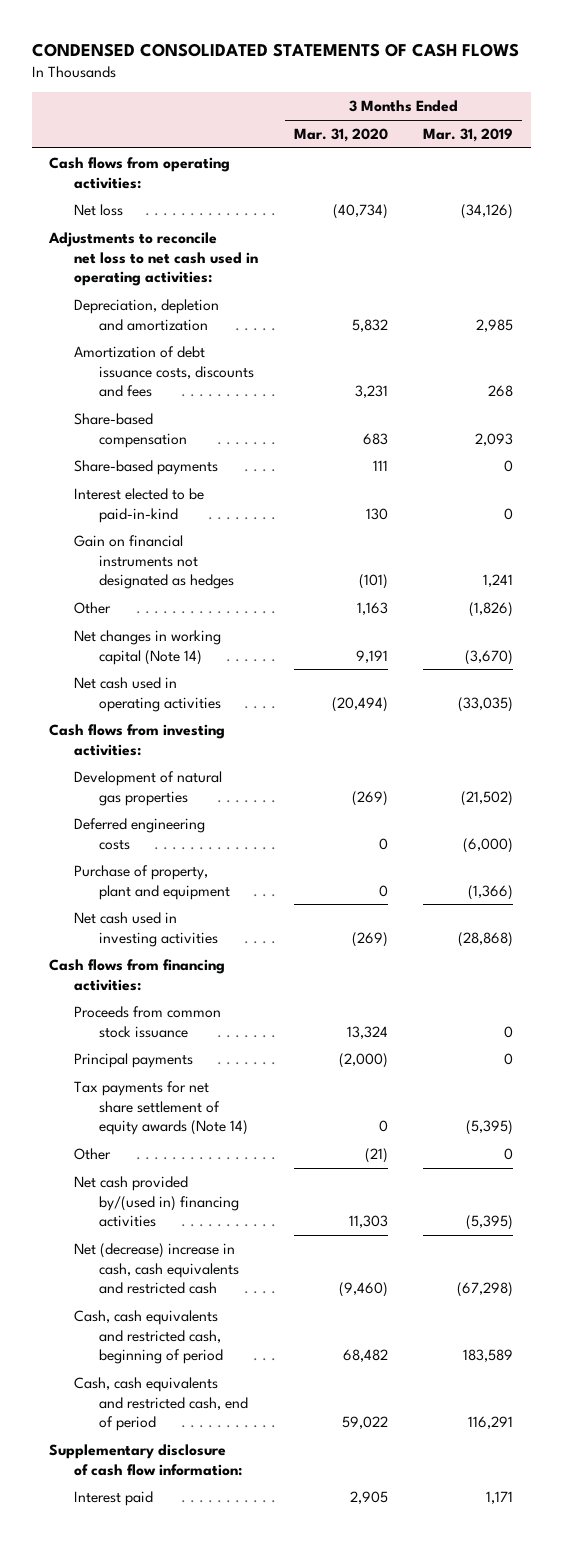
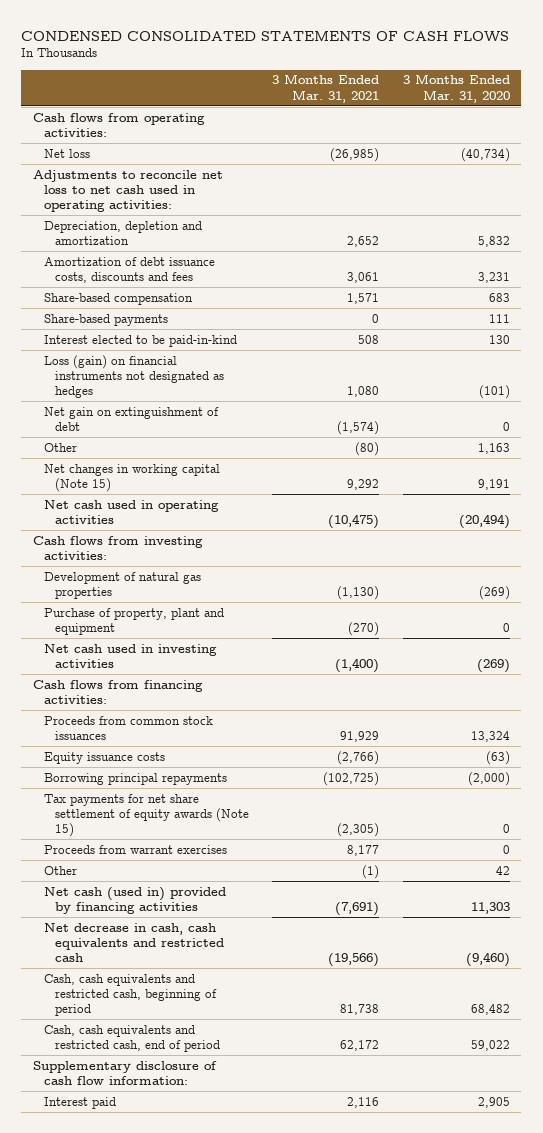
[423,128,514,143] Mar. 31, 2019 -> none
none -> [272,74,380,103] 3 Months Ended Mar. 31, 2021
[74,535,235,590] Gain on financial instruments not designated as hedges -> [44,354,224,399] Loss (gain) on financial instruments not designated as hedges
none -> [44,406,220,432] Net gain on extinguishment of debt
[74,630,222,665] Net changes in working capital (Note 14) -> [44,463,221,493] Net changes in working capital (Note 15)
[74,818,206,850] Deferred engineering costs -> none
[74,1053,194,1069] Principal payments -> none
[74,1006,222,1038] Proceeds from common stock issuance -> [44,715,214,741] Proceeds from common stock issuances
none -> [44,751,166,764] Equity issuance costs
none -> [44,772,228,785] Borrowing principal repayments
[74,1081,249,1136] Tax payments for net share settlement of equity awards (Note 14) -> [44,793,249,838] Tax payments for net share settlement of equity awards (Note 15)
none -> [44,844,228,854] Proceeds from warrant exercises
[364,1148,388,1164] (21) -> [495,865,510,875] 42
[74,1176,240,1228] Net cash provided by/(used in) financing activities -> [44,886,227,915] Net cash (used in) provided by financing activities
[74,1243,240,1295] Net (decrease) increase in cash, cash equivalents and restricted cash -> [44,922,224,963] Net decrease in cash, cash equivalents and restricted cash

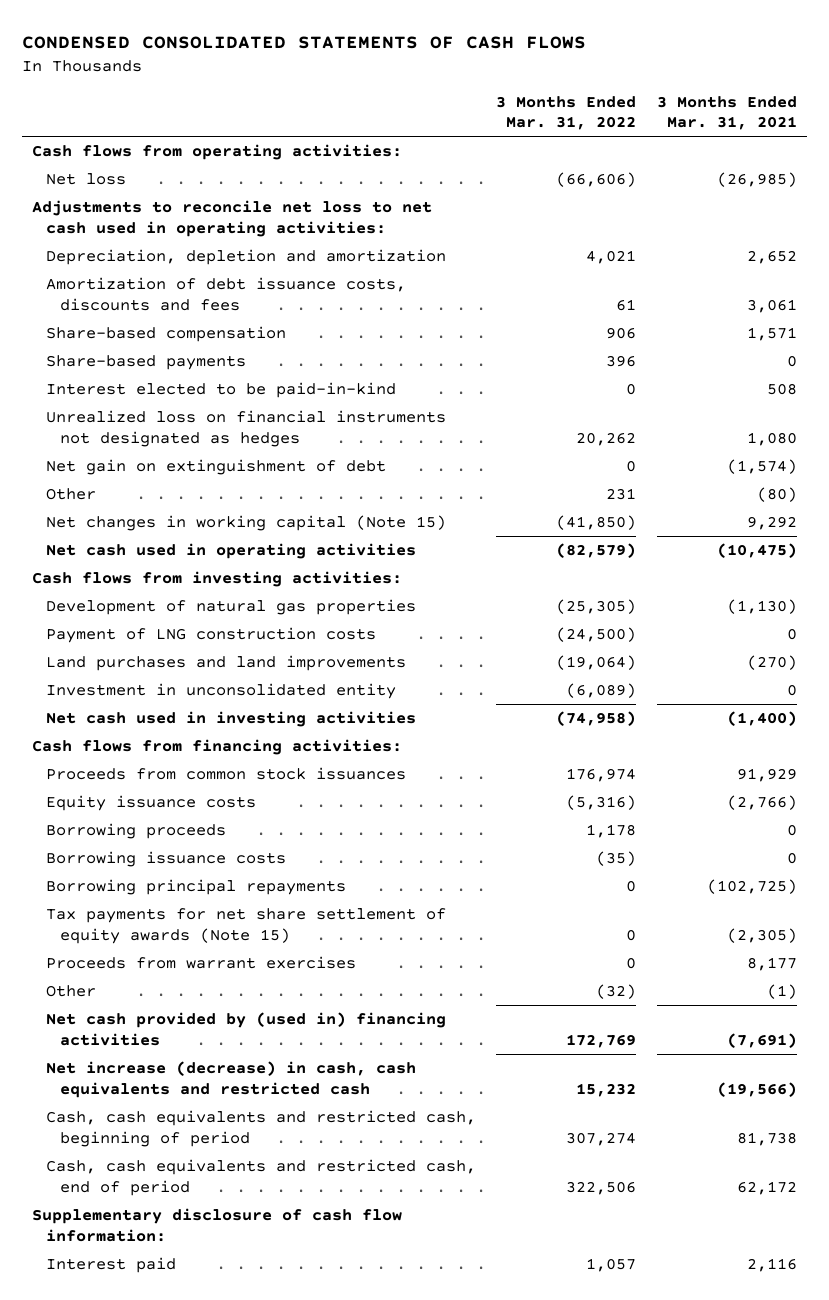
[402,74,510,103] 3 Months Ended Mar. 31, 2020 -> none
none -> [496,95,637,131] 3 Months Ended Mar. 31, 2022
[44,354,224,399] Loss (gain) on financial instruments not designated as hedges -> [45,410,446,447] Unrealized loss on financial instruments not designated as hedges
[44,607,225,636] Purchase of property, plant and equipment -> none
none -> [45,627,376,644] Payment of LNG construction costs
none -> [45,655,406,672] Land purchases and land improvements
none -> [45,683,396,700] Investment in unconsolidated entity
none -> [45,823,226,840] Borrowing proceeds
none -> [45,851,286,868] Borrowing issuance costs
[44,886,227,915] Net cash (used in) provided by financing activities -> [45,1012,446,1046] Net cash provided by (used in) financing activities
[44,922,224,963] Net decrease in cash, cash equivalents and restricted cash -> [45,1061,416,1098] Net increase (decrease) in cash, cash equivalents and restricted cash

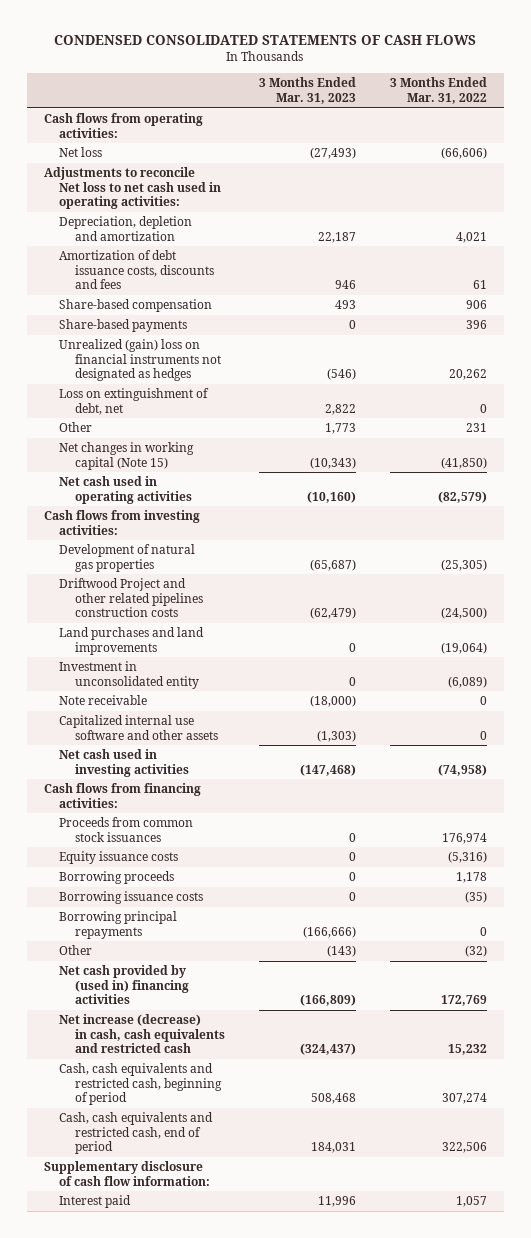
[656,95,797,131] 3 Months Ended Mar. 31, 2021 -> none
none -> [258,77,356,105] 3 Months Ended Mar. 31, 2023
[32,200,433,237] Adjustments to reconcile net loss to net cash used in operating activities: -> [44,167,222,210] Adjustments to reconcile Net loss to net cash used in operating activities:
[45,382,396,399] Interest elected to be paid-in-kind -> none
[45,410,446,447] Unrealized loss on financial instruments not designated as hedges -> [59,339,221,382] Unrealized (gain) loss on financial instruments not designated as hedges
[45,459,386,476] Net gain on extinguishment of debt -> [59,388,210,415] Loss on extinguishment of debt, net
[45,627,376,644] Payment of LNG construction costs -> [59,578,203,618] Driftwood Project and other related pipelines construction costs
none -> [59,695,148,706] Note receivable
none -> [59,715,218,740] Capitalized internal use software and other assets
[45,908,446,944] Tax payments for net share settlement of equity awards (Note 15) -> none
[45,956,356,970] Proceeds from warrant exercises -> none

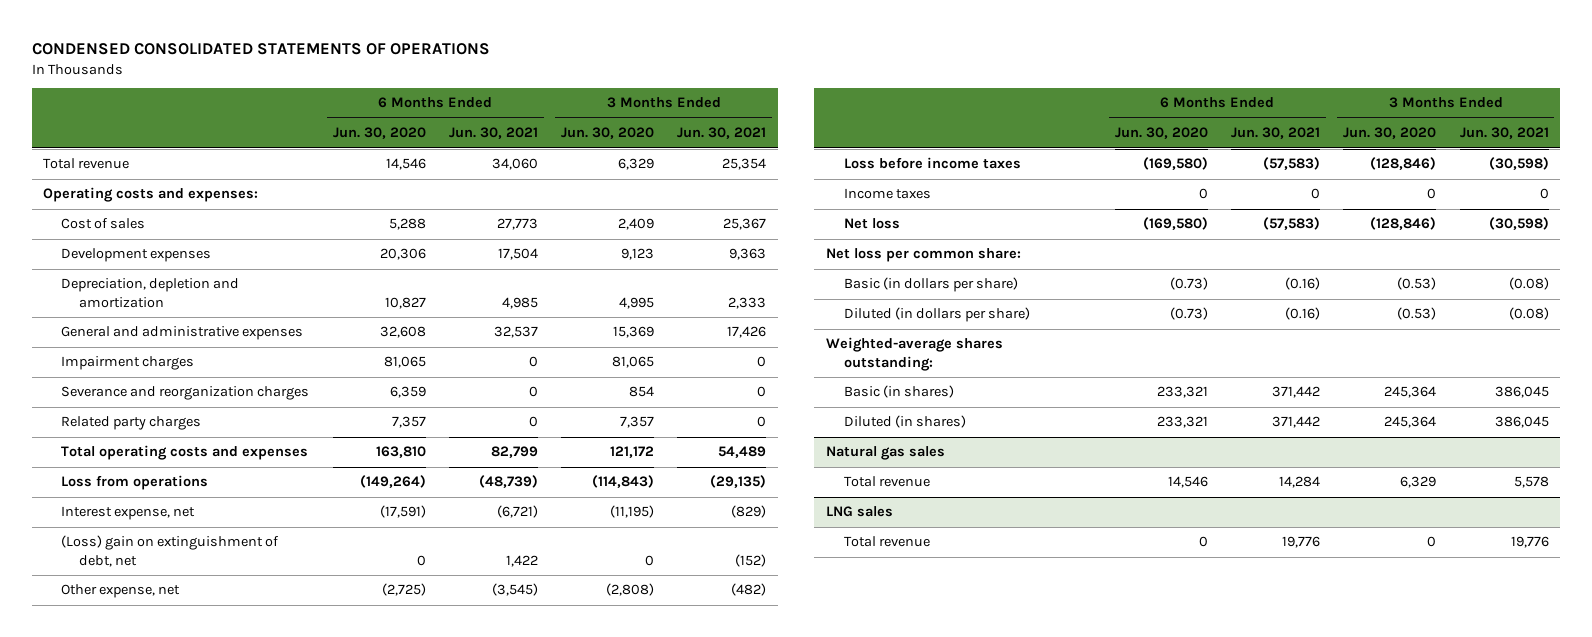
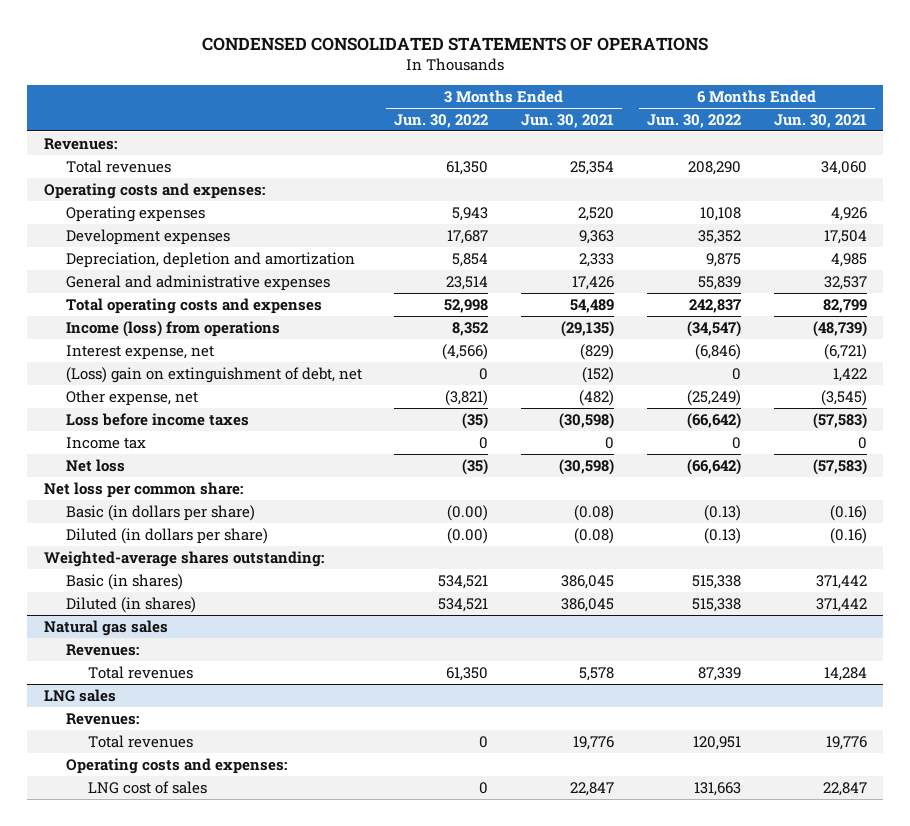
[332,127,426,140] Jun. 30, 2020 -> none
[561,127,655,140] Jun. 30, 2020 -> none
none -> [394,113,489,128] Jun. 30, 2022
none -> [646,113,741,128] Jun. 30, 2022
none -> [43,137,117,150] Revenues:
[43,158,130,170] Total revenue -> [65,159,171,173] Total revenues
[61,218,146,230] Cost of sales -> none
none -> [65,205,205,222] Operating expenses
[61,356,195,371] Impairment charges -> none
[61,386,310,401] Severance and reorganization charges -> none
[61,416,202,431] Related party charges -> none
[61,475,209,491] Loss from operations -> [65,320,280,337] Income (loss) from operations
[843,188,931,200] Income taxes -> [65,436,146,449] Income tax
none -> [65,643,139,656] Revenues:
[843,476,930,488] Total revenue -> [87,665,193,679] Total revenues
none -> [65,712,139,725] Revenues:
[843,536,930,548] Total revenue -> [87,734,193,748] Total revenues
none -> [65,757,287,774] Operating costs and expenses:
none -> [87,780,207,794] LNG cost of sales

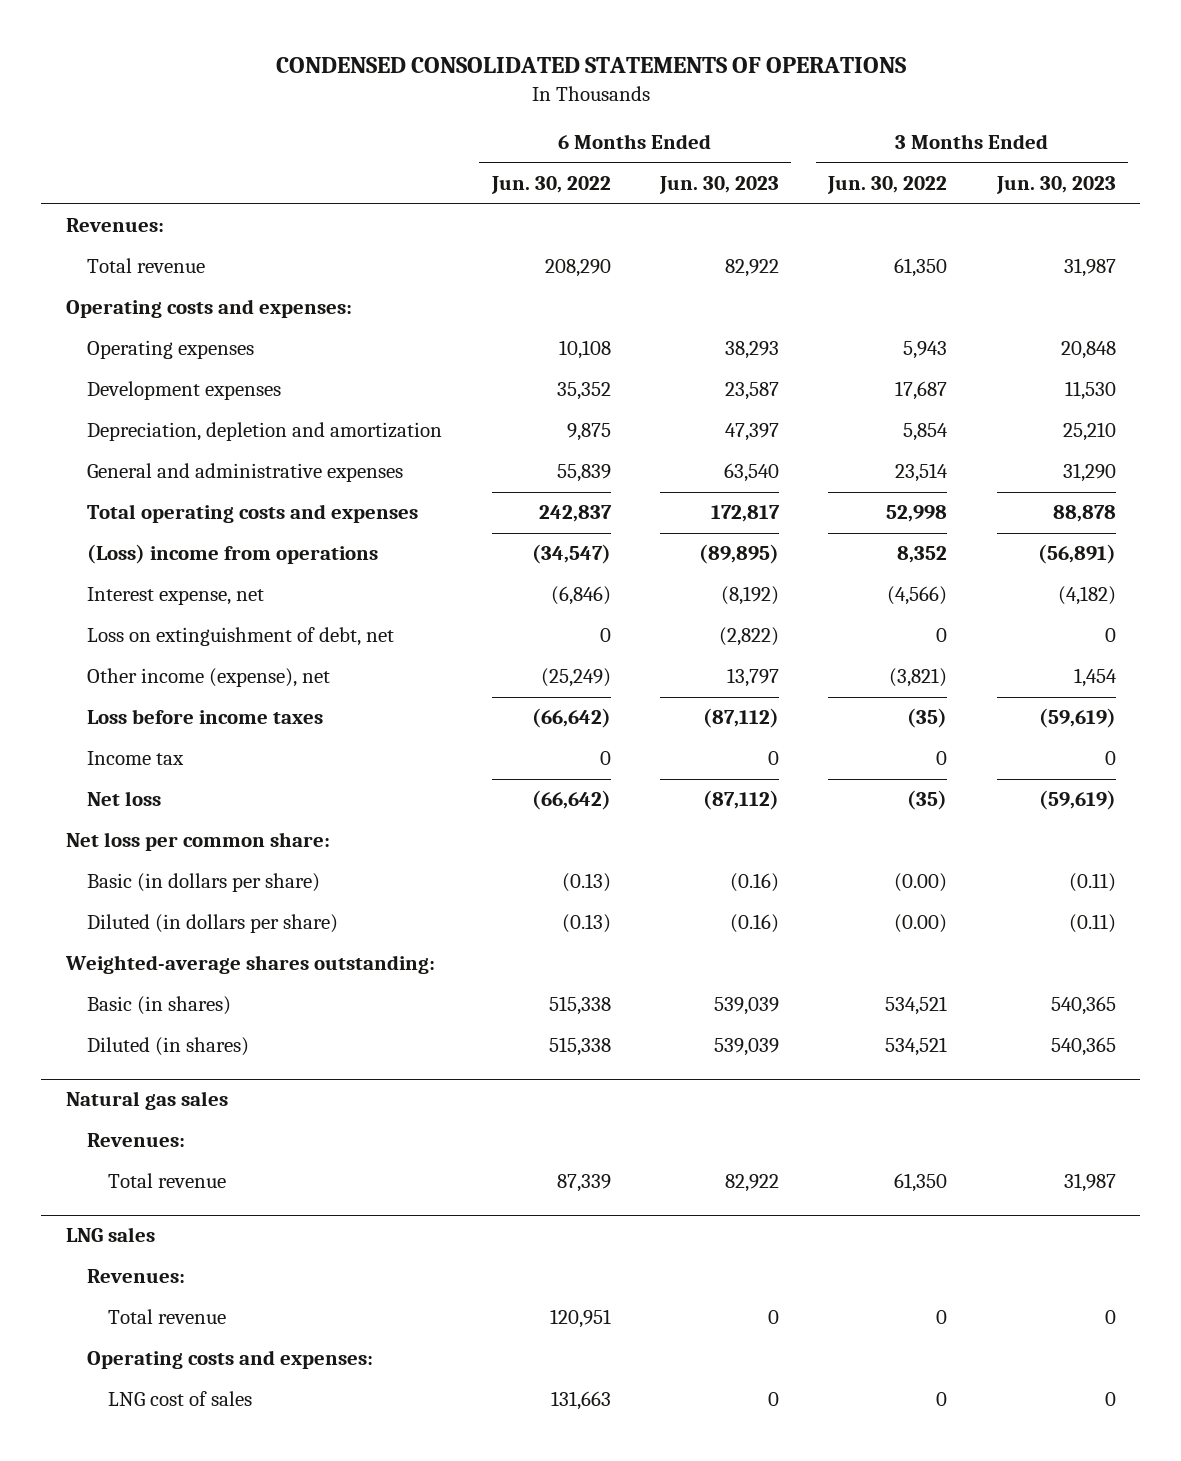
[521,113,615,128] Jun. 30, 2021 -> none
[773,113,867,128] Jun. 30, 2021 -> none
none -> [658,176,779,195] Jun. 30, 2023
none -> [995,176,1116,195] Jun. 30, 2023
[65,159,171,173] Total revenues -> [87,258,206,274] Total revenue
[65,320,280,337] Income (loss) from operations -> [87,544,379,565] (Loss) income from operations
[65,366,362,383] (Loss) gain on extinguishment of debt, net -> [87,627,395,647] Loss on extinguishment of debt, net
[65,389,198,406] Other expense, net -> [87,668,331,688] Other income (expense), net
[87,665,193,679] Total revenues -> [108,1173,227,1189] Total revenue
[87,734,193,748] Total revenues -> [108,1309,227,1325] Total revenue

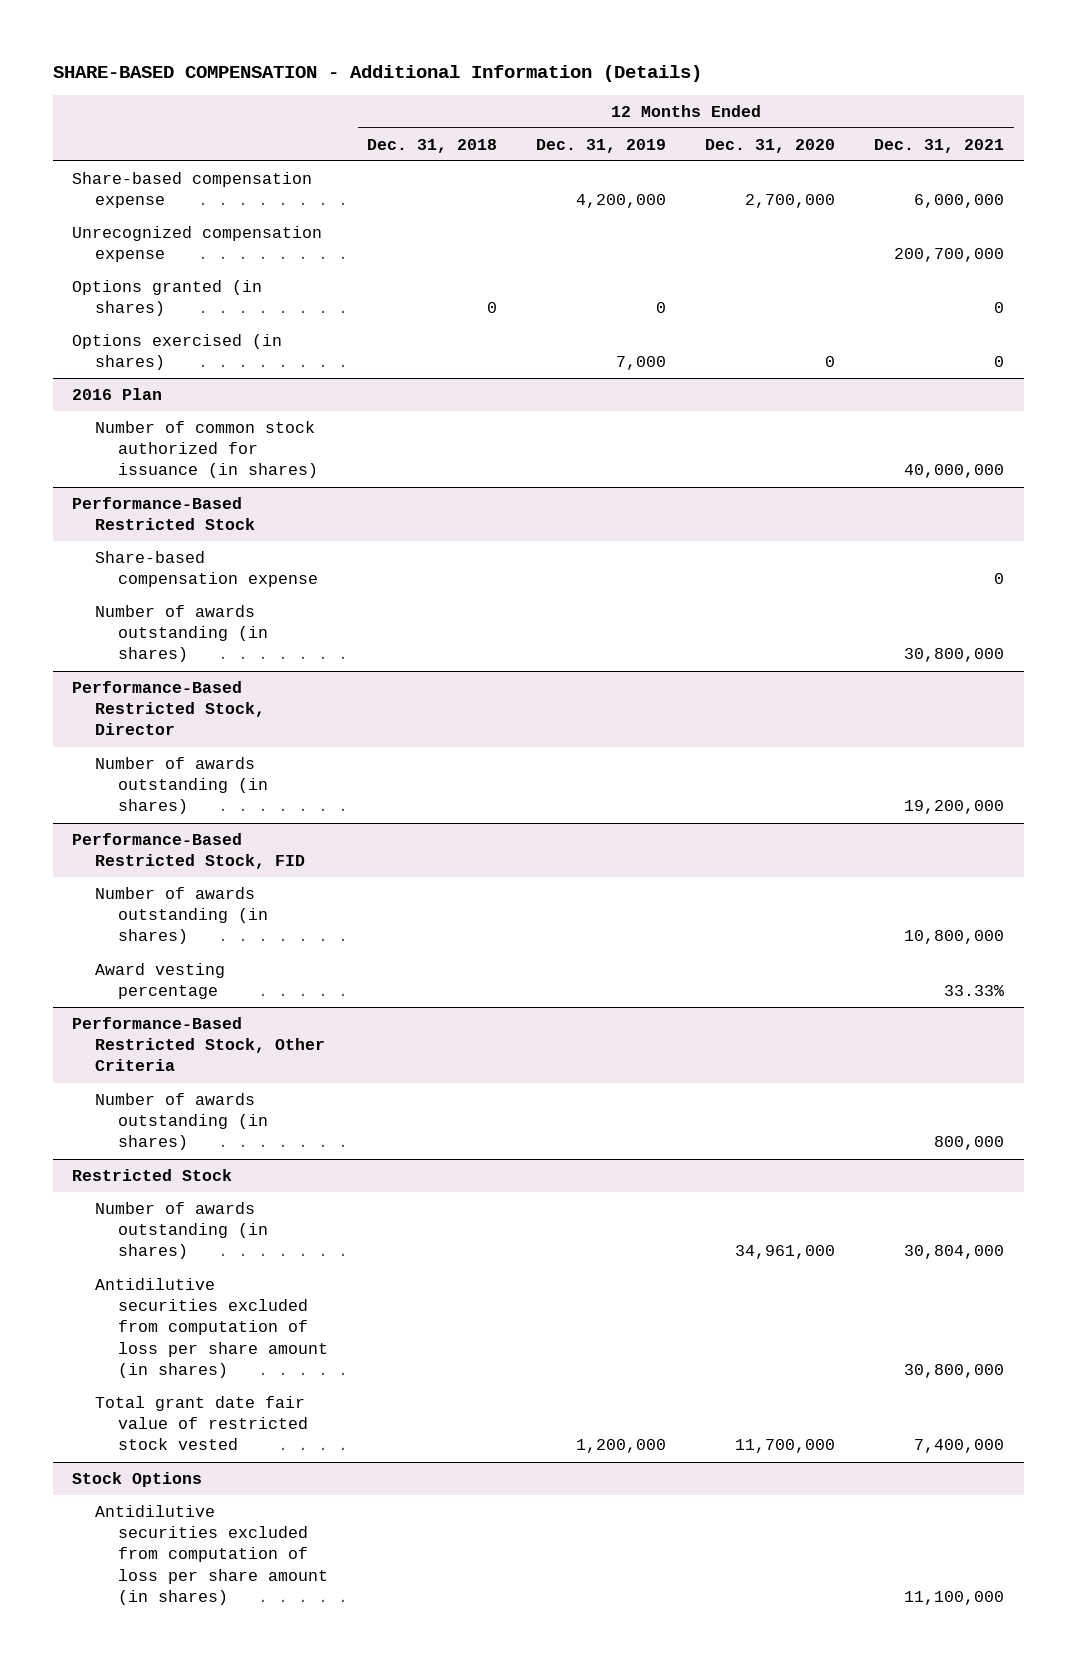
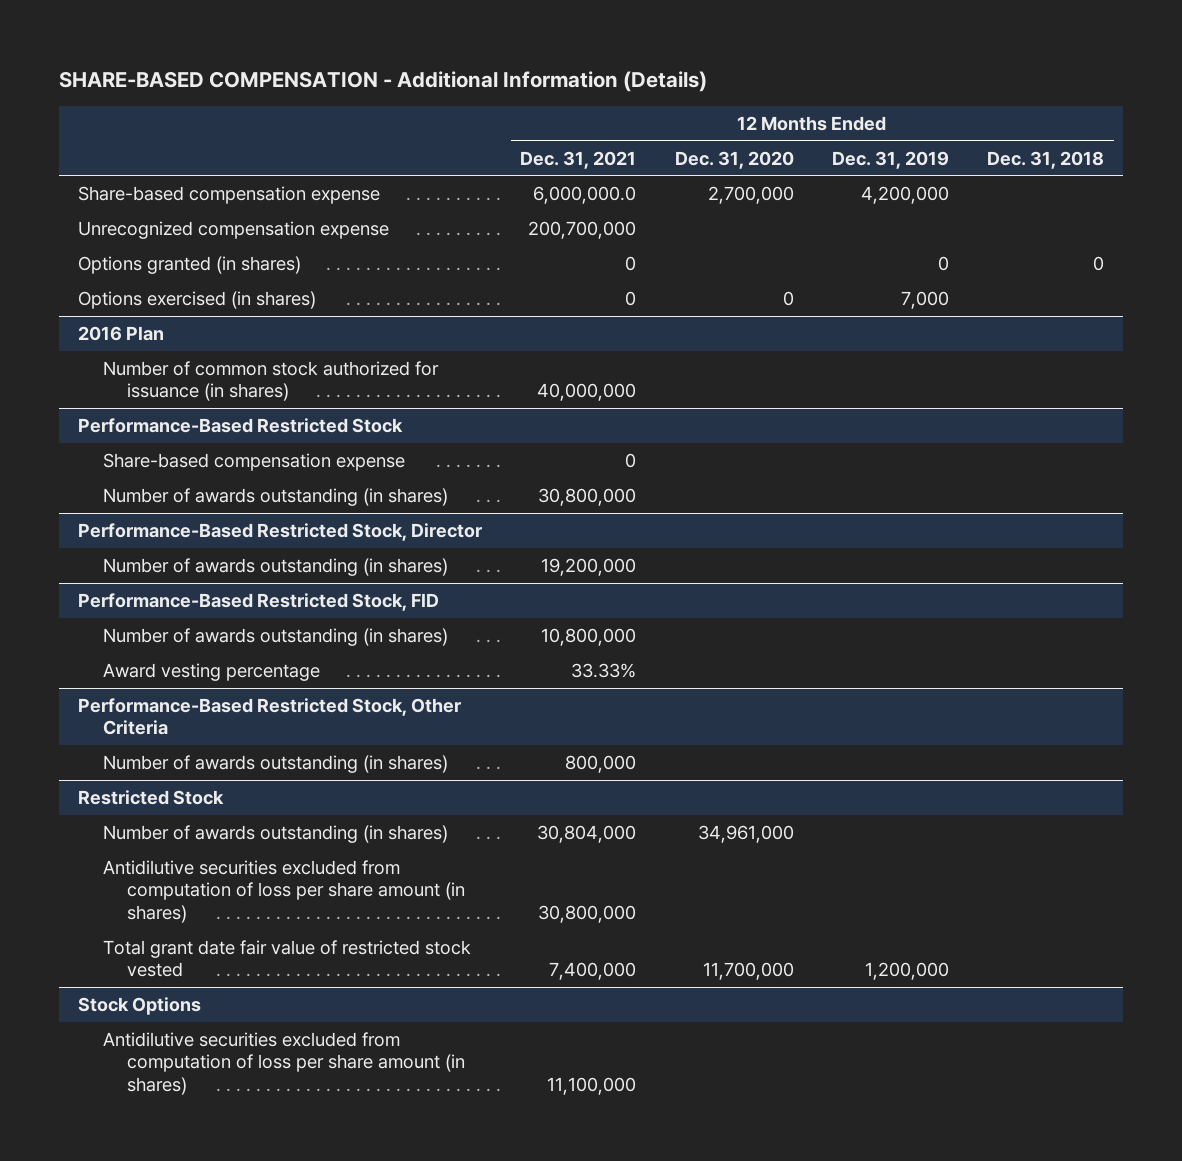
[914,194,1005,209] 6,000,000 -> [533,185,637,204] 6,000,000.0

